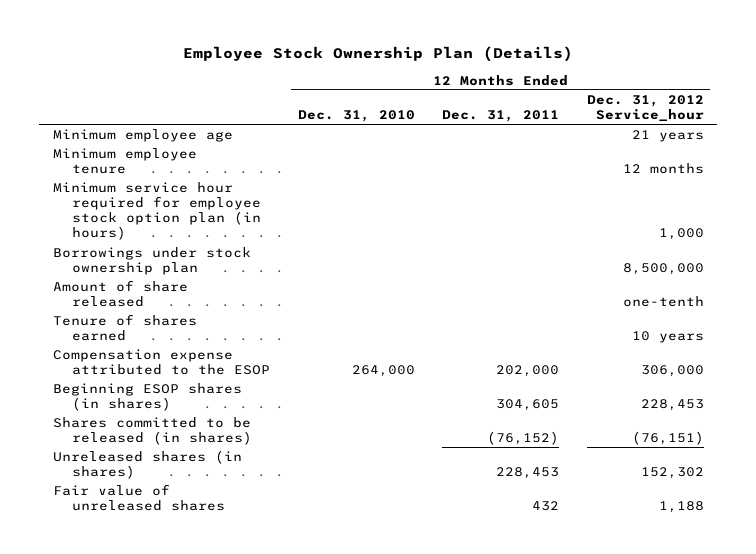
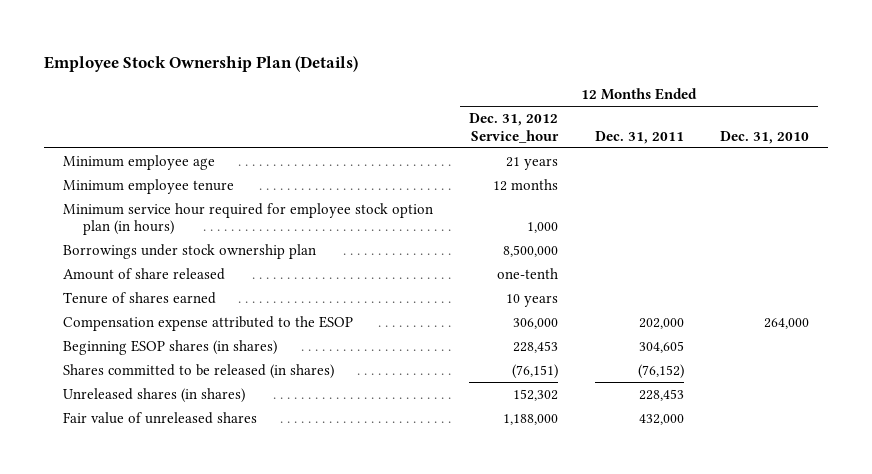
[532,501,560,512] 432 -> [638,413,684,425] 432,000
[658,501,704,514] 1,188 -> [503,413,559,425] 1,188,000

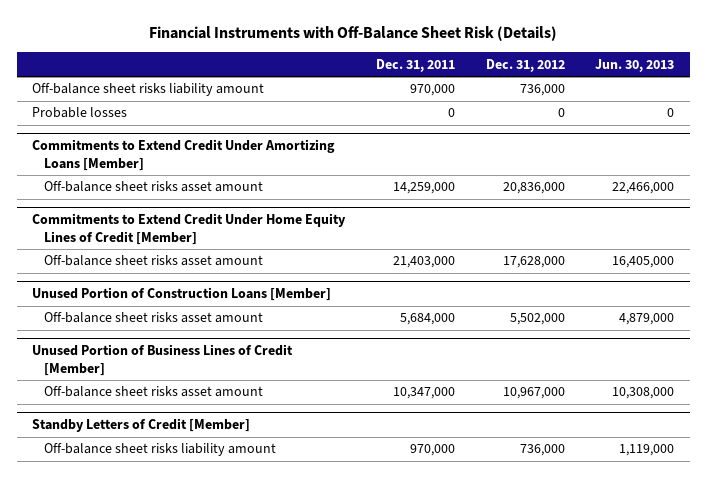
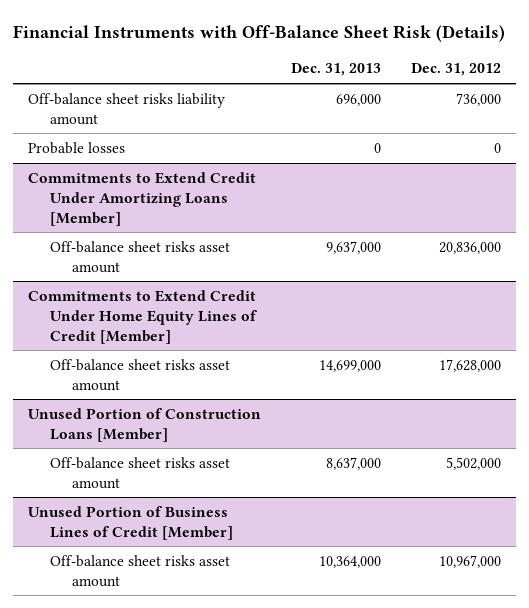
[375,58,455,72] Dec. 31, 2011 -> none
[595,58,675,72] Jun. 30, 2013 -> none
none -> [291,63,382,77] Dec. 31, 2013
[31,418,250,433] Standby Letters of Credit [Member] -> none
[43,443,276,457] Off-balance sheet risks liability amount -> none

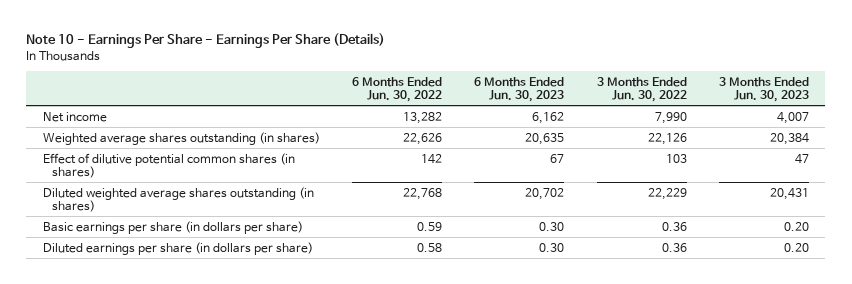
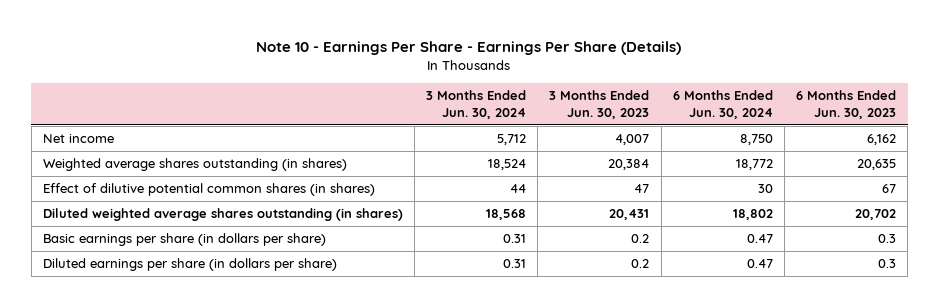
[351,76,442,102] 6 Months Ended Jun. 30, 2022 -> none
[596,76,687,102] 3 Months Ended Jun. 30, 2022 -> none
none -> [426,90,527,119] 3 Months Ended Jun. 30, 2024
none -> [672,90,773,119] 6 Months Ended Jun. 30, 2024
[539,221,565,231] 0.30 -> [878,234,897,244] 0.3
[783,221,809,231] 0.20 -> [631,234,650,244] 0.2
[539,242,565,252] 0.30 -> [878,259,897,269] 0.3
[783,242,809,252] 0.20 -> [631,259,650,269] 0.2

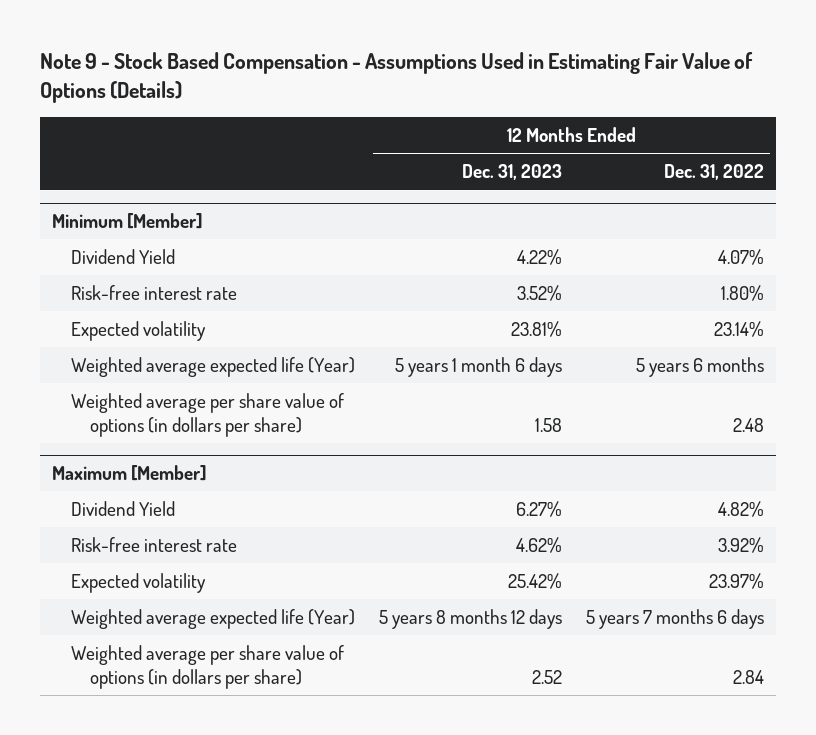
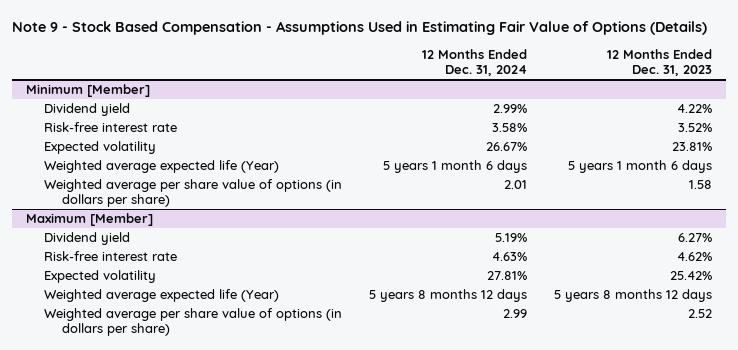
[664,164,765,181] Dec. 31, 2022 -> none
none -> [421,49,527,77] 12 Months Ended Dec. 31, 2024
[70,248,175,264] Dividend Yield -> [43,103,130,117] Dividend yield
[70,500,175,516] Dividend Yield -> [43,232,130,246] Dividend yield

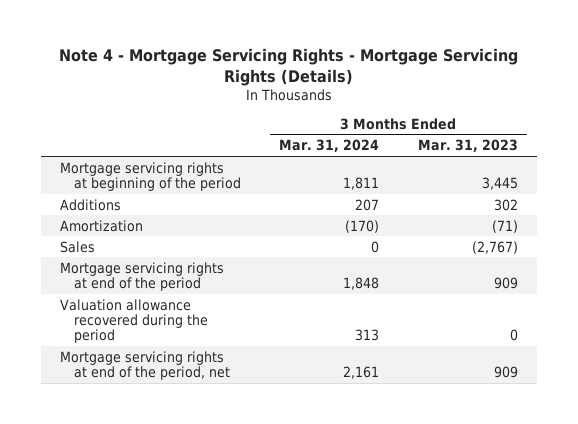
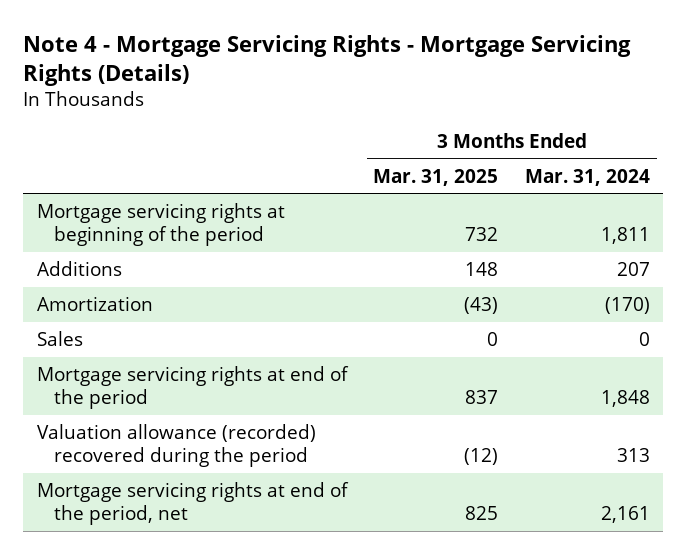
[417,139,518,153] Mar. 31, 2023 -> none
none -> [373,168,499,186] Mar. 31, 2025
[59,298,208,344] Valuation allowance recovered during the period -> [36,423,316,467] Valuation allowance (recorded) recovered during the period

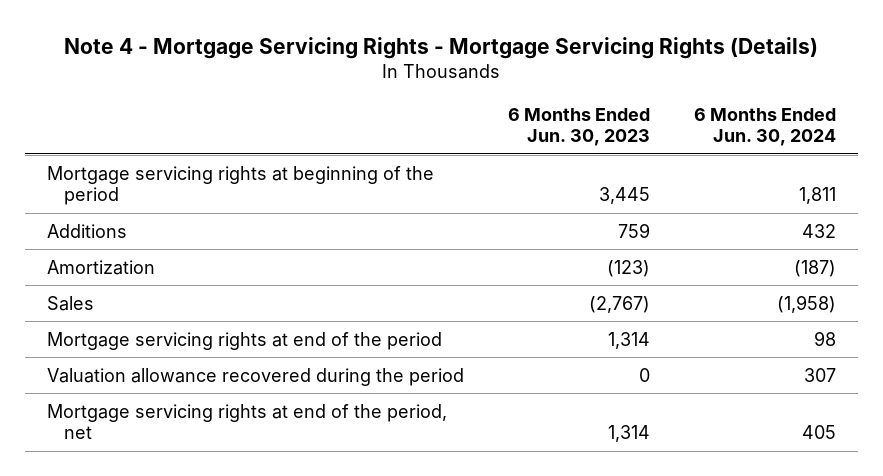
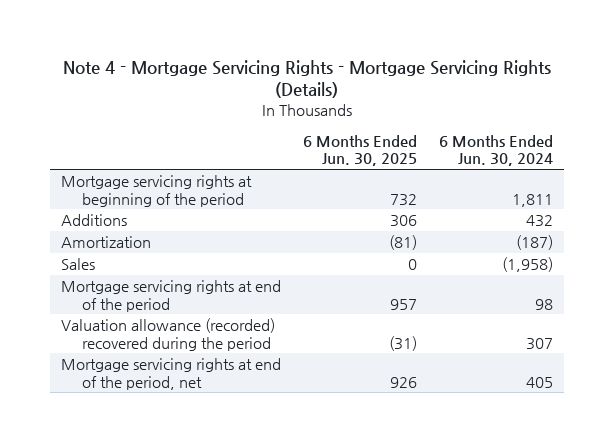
[507,107,650,147] 6 Months Ended Jun. 30, 2023 -> none
none -> [302,134,417,167] 6 Months Ended Jun. 30, 2025
[47,367,465,386] Valuation allowance recovered during the period -> [60,318,275,351] Valuation allowance (recorded) recovered during the period

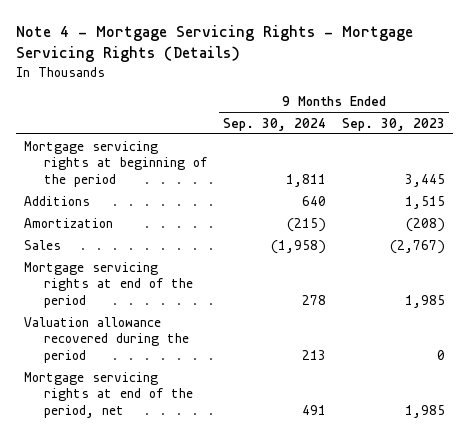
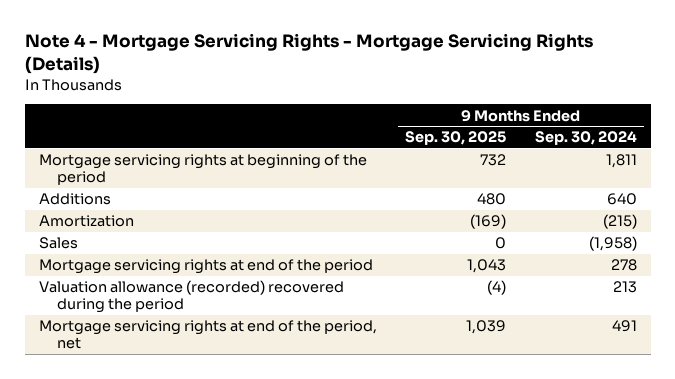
[341,117,445,131] Sep. 30, 2023 -> none
none -> [405,131,507,146] Sep. 30, 2025
[24,316,189,363] Valuation allowance recovered during the period -> [38,280,344,314] Valuation allowance (recorded) recovered during the period

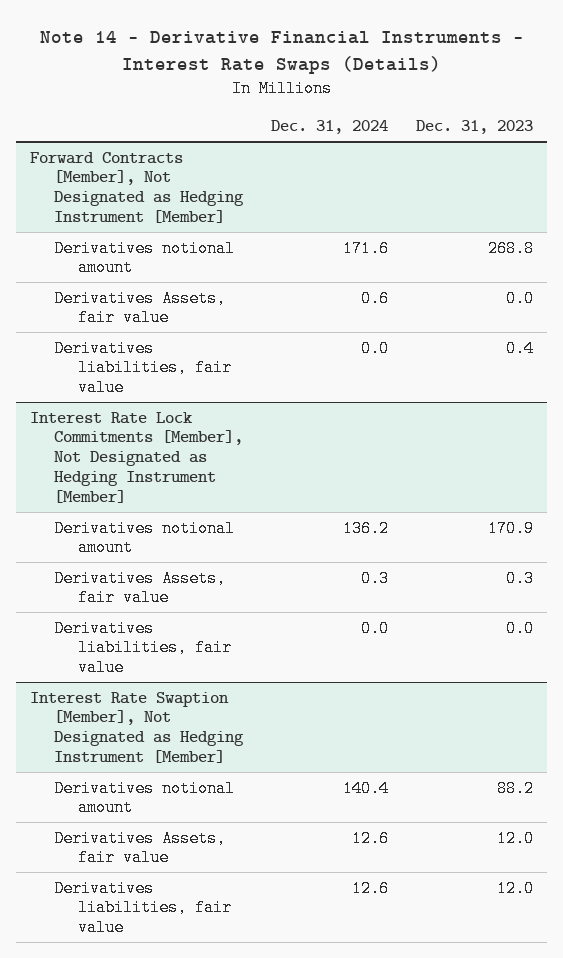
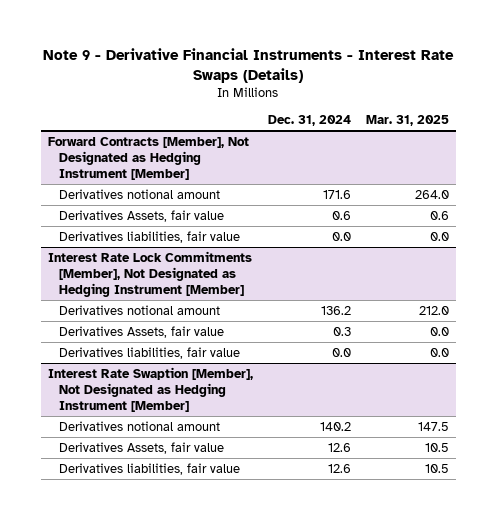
[39,31,524,75] Note 14 - Derivative Financial Instruments - Interest Rate Swaps (Details) -> [43,48,455,83] Note 9 - Derivative Financial Instruments - Interest Rate Swaps (Details)
[416,120,534,135] Dec. 31, 2023 -> none
none -> [365,115,449,127] Mar. 31, 2025
[343,779,390,797] 140.4 -> [319,421,351,431] 140.2

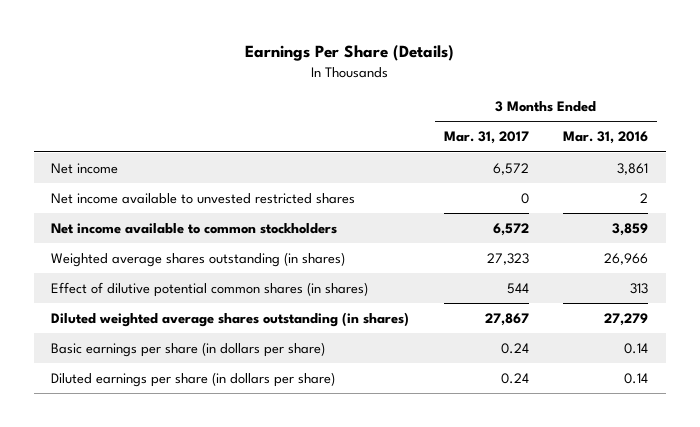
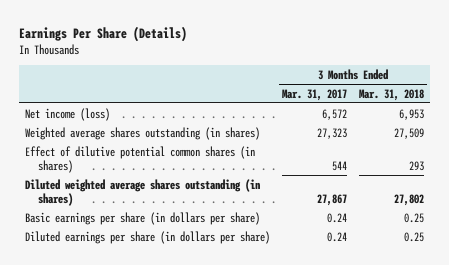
[563,131,649,145] Mar. 31, 2016 -> none
none -> [359,88,425,101] Mar. 31, 2018
[51,192,356,204] Net income available to unvested restricted shares -> none
[51,222,338,234] Net income available to common stockholders -> none
[51,162,119,174] Net income -> [25,107,111,121] Net income (loss)

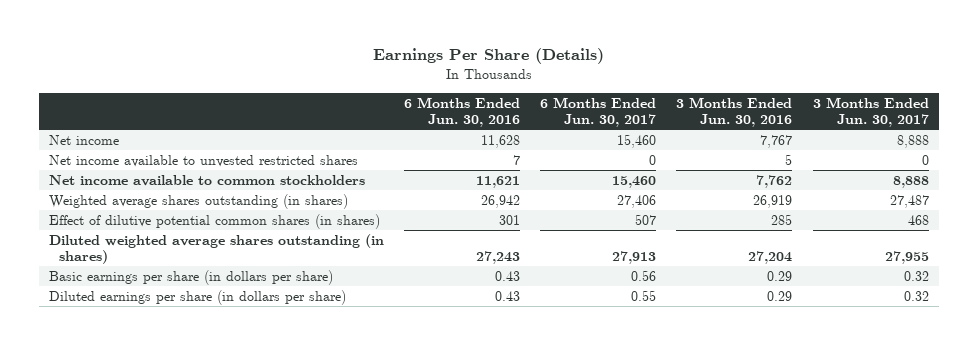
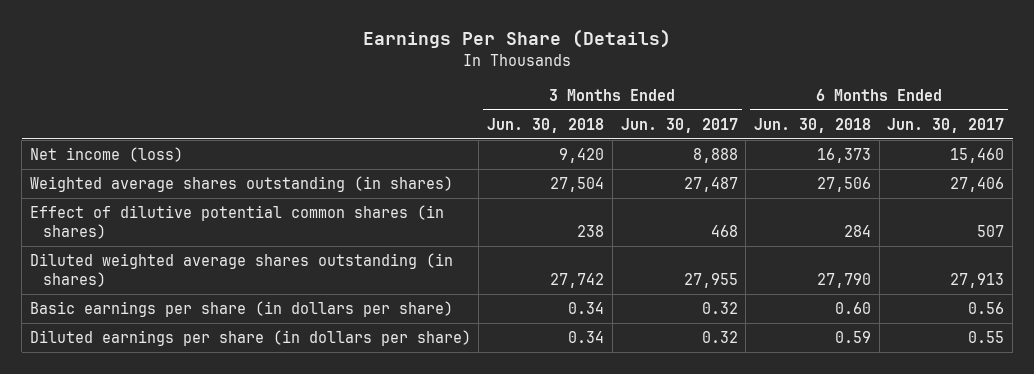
[404,96,521,127] 6 Months Ended Jun. 30, 2016 -> none
[676,96,793,127] 3 Months Ended Jun. 30, 2016 -> none
none -> [487,117,605,133] Jun. 30, 2018
none -> [753,117,871,133] Jun. 30, 2018
[49,154,359,167] Net income available to unvested restricted shares -> none
[49,174,366,186] Net income available to common stockholders -> none
[49,134,120,145] Net income -> [29,146,183,162] Net income (loss)

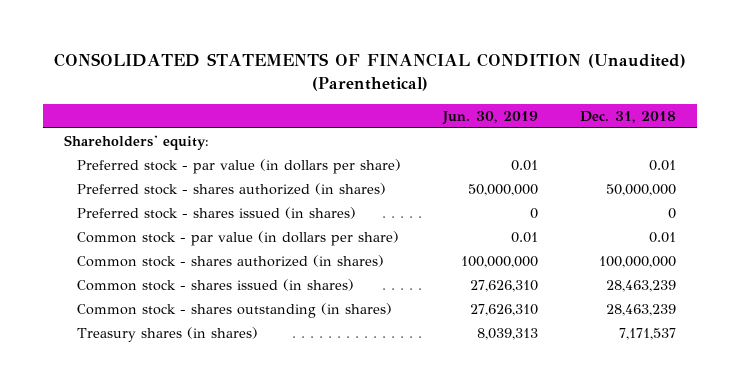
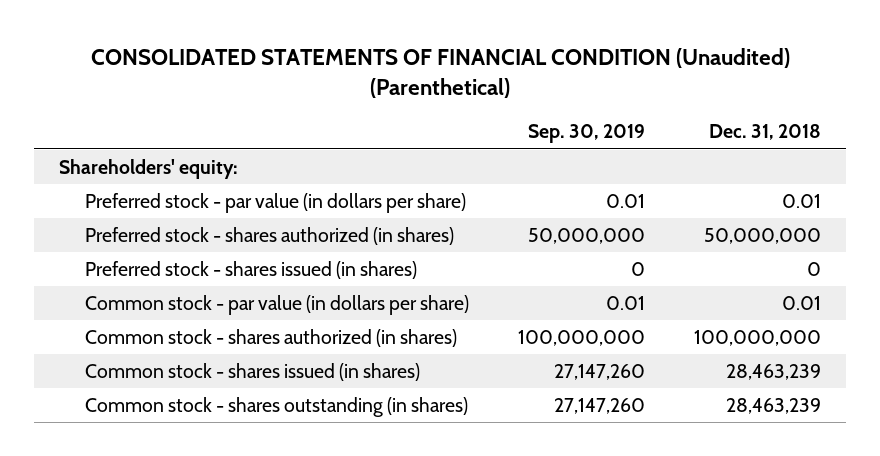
[441,110,538,125] Jun. 30, 2019 -> none
none -> [528,124,646,144] Sep. 30, 2019
[76,327,258,343] Treasury shares (in shares) -> none

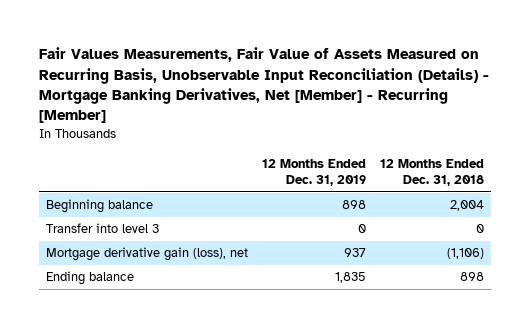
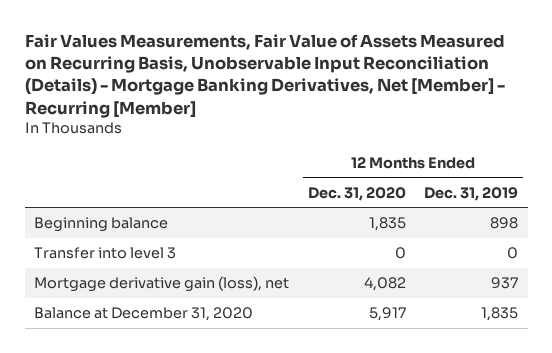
[380,158,485,187] 12 Months Ended Dec. 31, 2018 -> none
none -> [307,186,406,201] Dec. 31, 2020
[45,271,134,286] Ending balance -> [33,307,253,322] Balance at December 31, 2020

